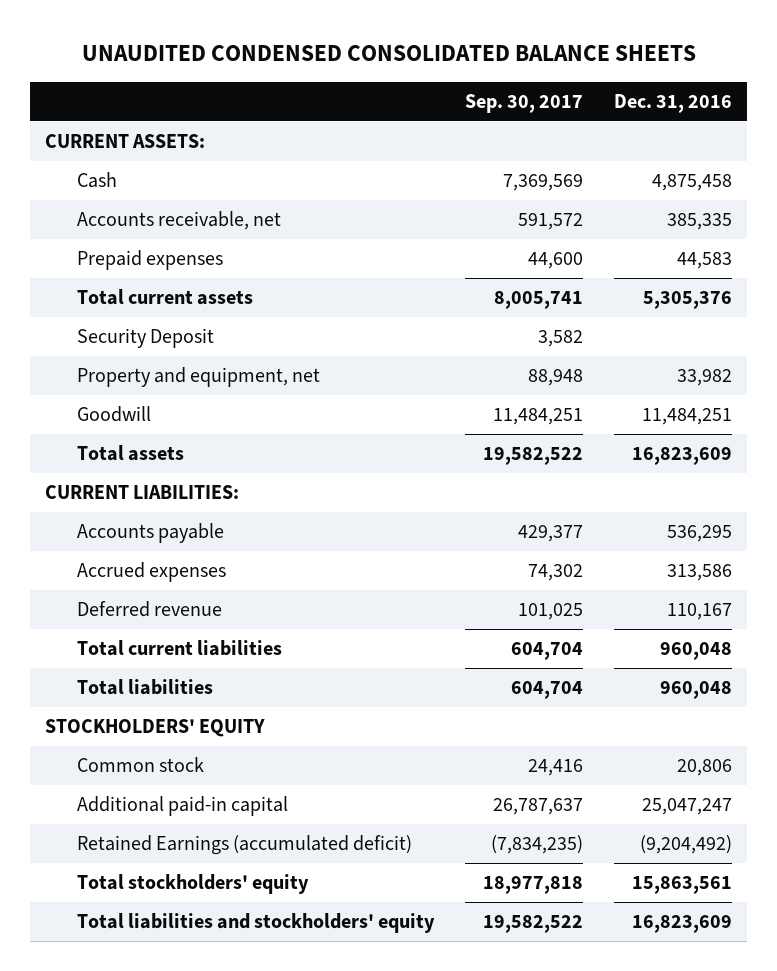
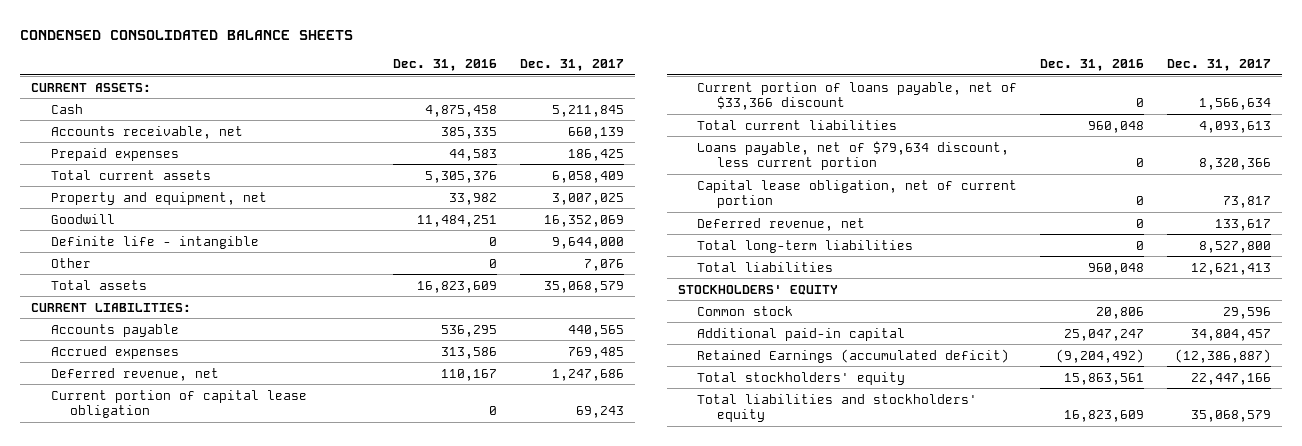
[81,45,696,62] UNAUDITED CONDENSED CONSOLIDATED BALANCE SHEETS -> [19,29,353,40] CONDENSED CONSOLIDATED BALANCE SHEETS
[464,93,583,113] Sep. 30, 2017 -> none
none -> [519,58,624,71] Dec. 31, 2017
[77,328,215,349] Security Deposit -> none
none -> [50,235,259,249] Definite life - intangible
none -> [50,257,91,268] Other
[77,601,223,618] Deferred revenue -> [50,367,219,381] Deferred revenue, net
none -> [50,389,307,419] Current portion of capital lease obligation
none -> [697,81,1018,111] Current portion of loans payable, net of $33,366 discount
none -> [697,140,1010,171] Loans payable, net of $79,634 discount, less current portion
none -> [697,179,1018,209] Capital lease obligation, net of current portion
none -> [697,217,866,231] Deferred revenue, net
none -> [697,239,914,253] Total long-term liabilities

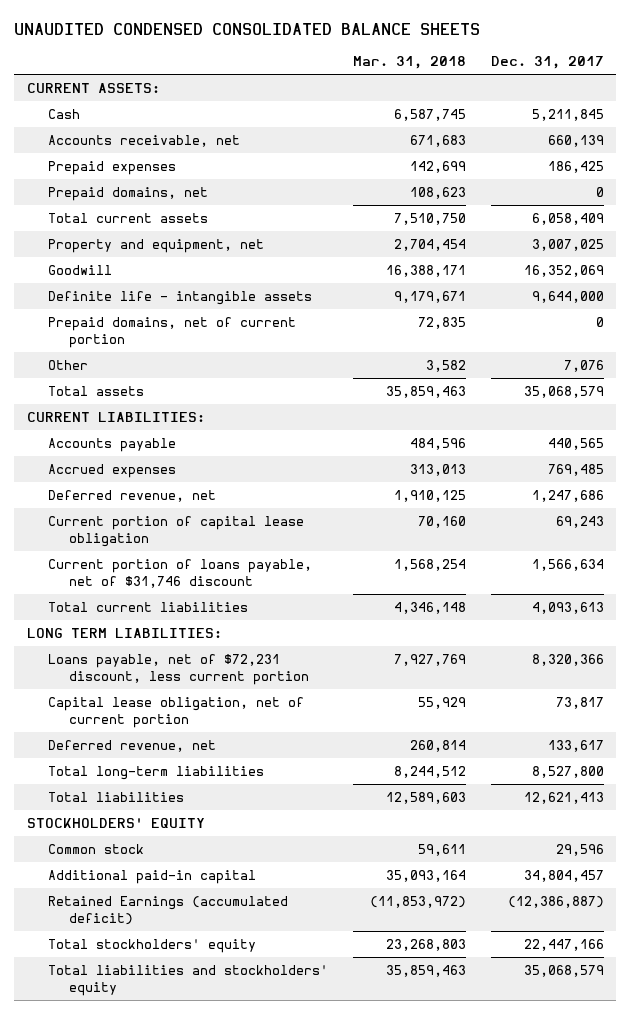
[19,29,353,40] CONDENSED CONSOLIDATED BALANCE SHEETS -> [14,22,481,35] UNAUDITED CONDENSED CONSOLIDATED BALANCE SHEETS
[393,58,498,71] Dec. 31, 2016 -> none
none -> [352,56,466,70] Mar. 31, 2018
none -> [47,187,208,202] Prepaid domains, net
[50,235,259,249] Definite life - intangible -> [47,291,312,306] Definite life - intangible assets
none -> [47,317,296,348] Prepaid domains, net of current portion
[697,81,1018,111] Current portion of loans payable, net of $33,366 discount -> [47,559,312,588] Current portion of loans payable, net of $31,746 discount
none -> [26,628,222,639] LONG TERM LIABILITIES:
[697,140,1010,171] Loans payable, net of $79,634 discount, less current portion -> [47,654,309,685] Loans payable, net of $72,231 discount, less current portion

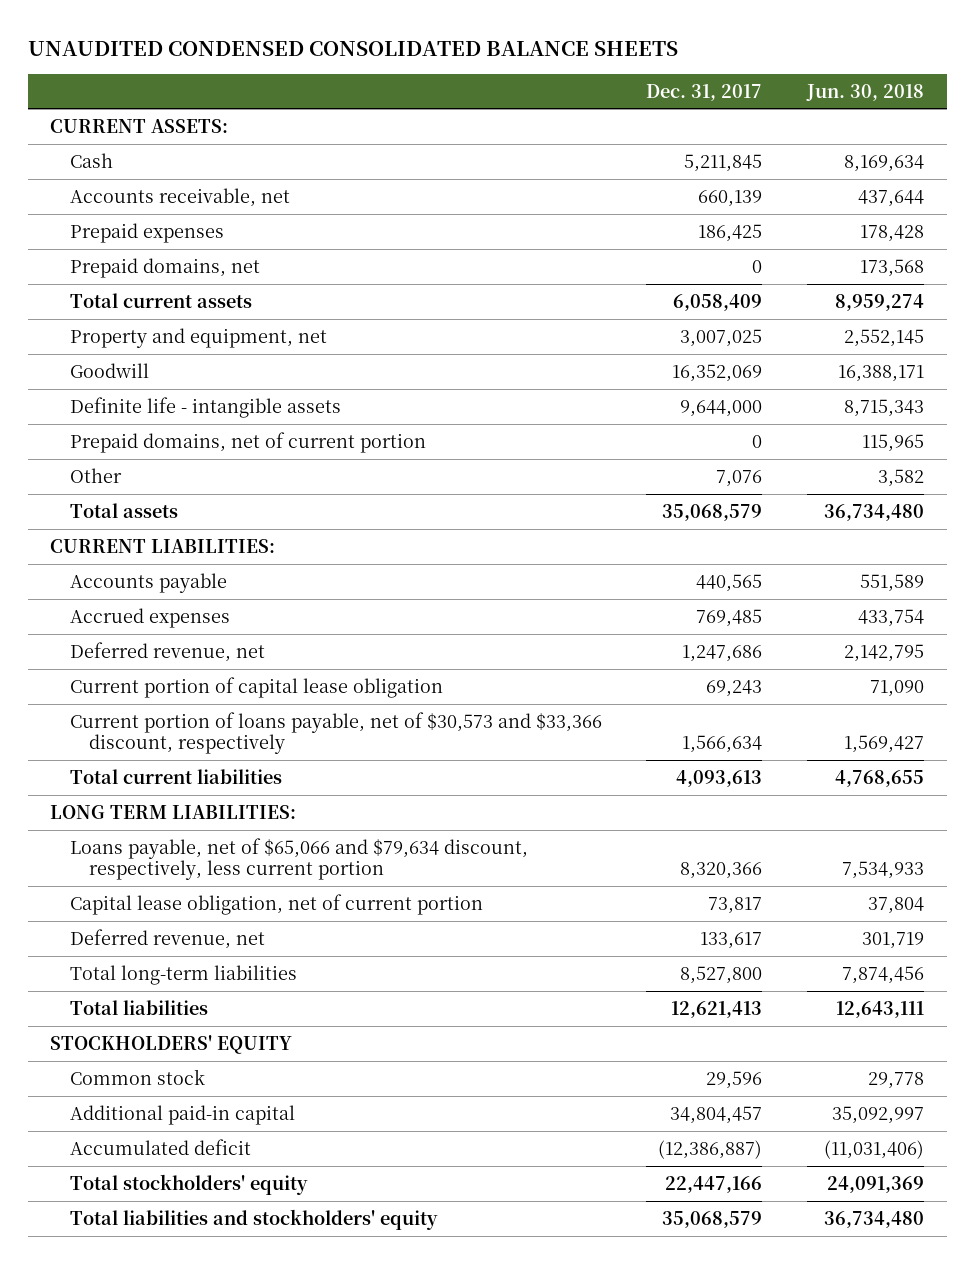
[352,56,466,70] Mar. 31, 2018 -> none
none -> [806,83,925,101] Jun. 30, 2018
[47,559,312,588] Current portion of loans payable, net of $31,746 discount -> [69,711,602,754] Current portion of loans payable, net of $30,573 and $33,366 discount, respectively
[47,654,309,685] Loans payable, net of $72,231 discount, less current portion -> [69,837,528,880] Loans payable, net of $65,066 and $79,634 discount, respectively, less current portion
[47,896,288,925] Retained Earnings (accumulated deficit) -> [69,1138,251,1155] Accumulated deficit

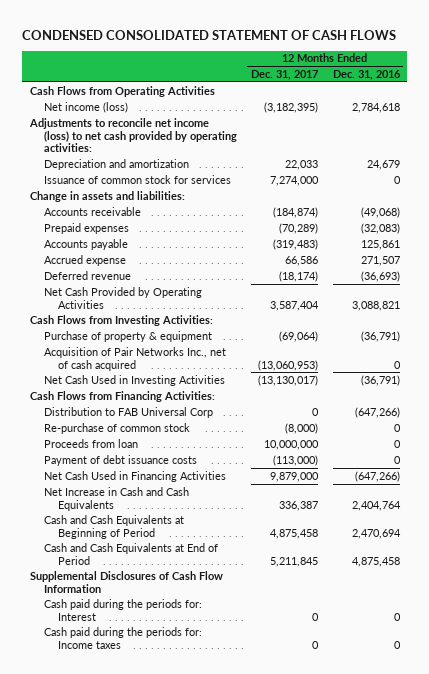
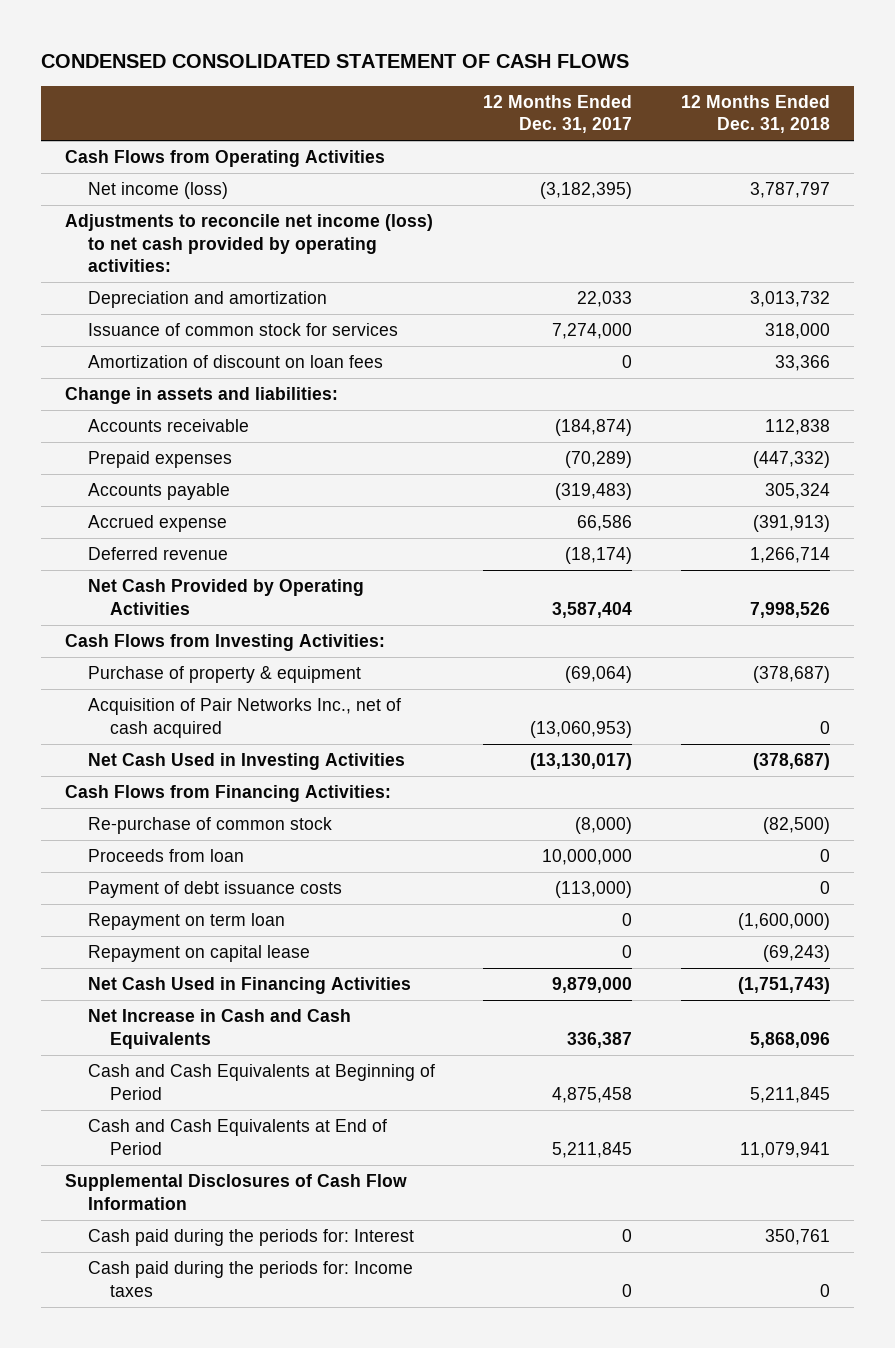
[332,70,401,81] Dec. 31, 2016 -> none
none -> [681,94,831,134] 12 Months Ended Dec. 31, 2018
none -> [87,355,383,369] Amortization of discount on loan fees
[43,406,213,418] Distribution to FAB Universal Corp -> none
none -> [87,913,285,931] Repayment on term loan
none -> [87,945,310,963] Repayment on capital lease

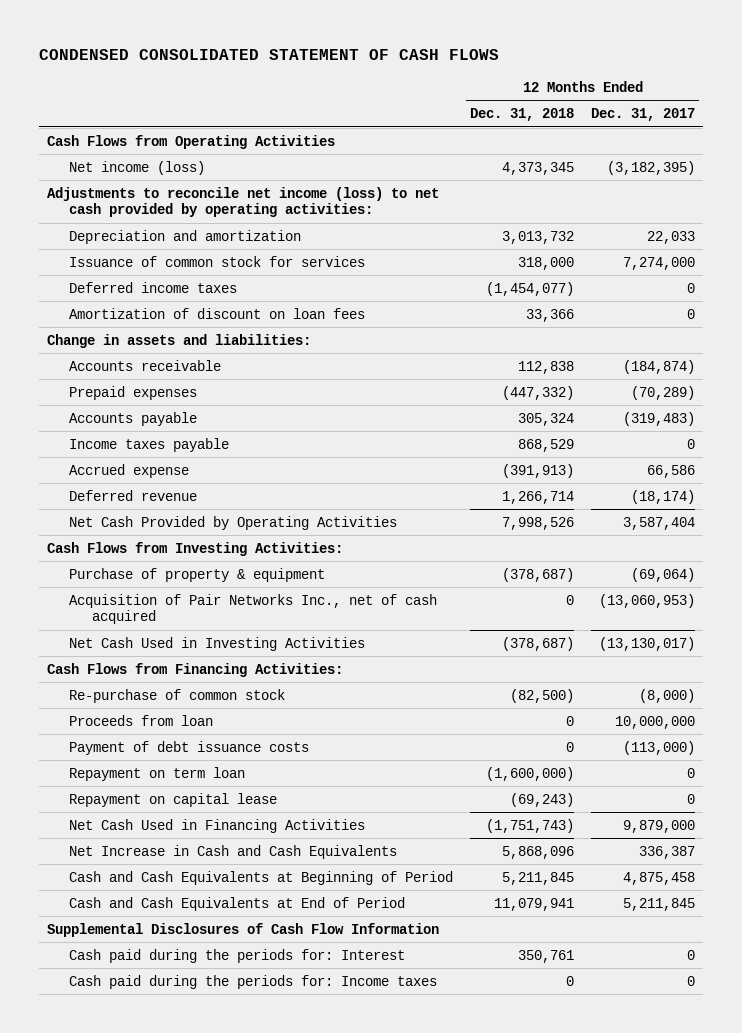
[750,182,831,199] 3,787,797 -> [502,161,575,175] 4,373,345
none -> [69,281,238,293] Deferred income taxes
none -> [69,437,230,452] Income taxes payable

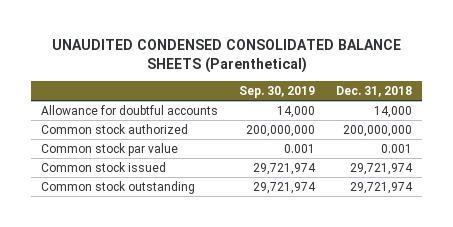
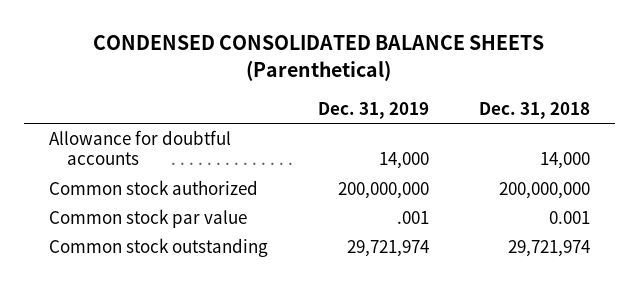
[51,38,401,73] UNAUDITED CONDENSED CONSOLIDATED BALANCE SHEETS (Parenthetical) -> [93,35,545,81] CONDENSED CONSOLIDATED BALANCE SHEETS (Parenthetical)
[239,85,316,98] Sep. 30, 2019 -> none
none -> [317,102,429,120] Dec. 31, 2019
[41,161,167,172] Common stock issued -> none

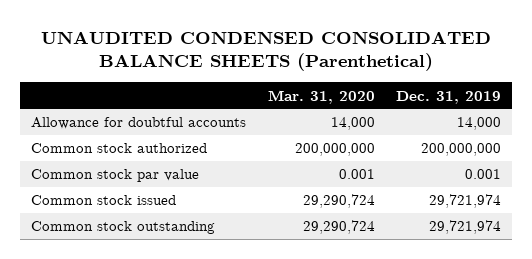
[93,35,545,81] CONDENSED CONSOLIDATED BALANCE SHEETS (Parenthetical) -> [41,30,492,72] UNAUDITED CONDENSED CONSOLIDATED BALANCE SHEETS (Parenthetical)
[478,102,590,120] Dec. 31, 2018 -> none
none -> [267,89,375,104] Mar. 31, 2020
[396,211,429,225] .001 -> [465,169,502,180] 0.001
none -> [31,195,177,206] Common stock issued

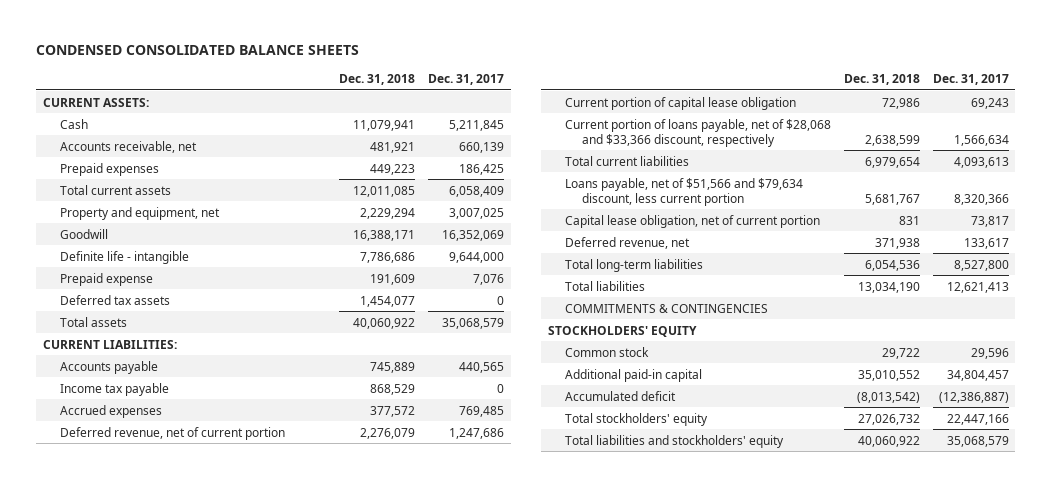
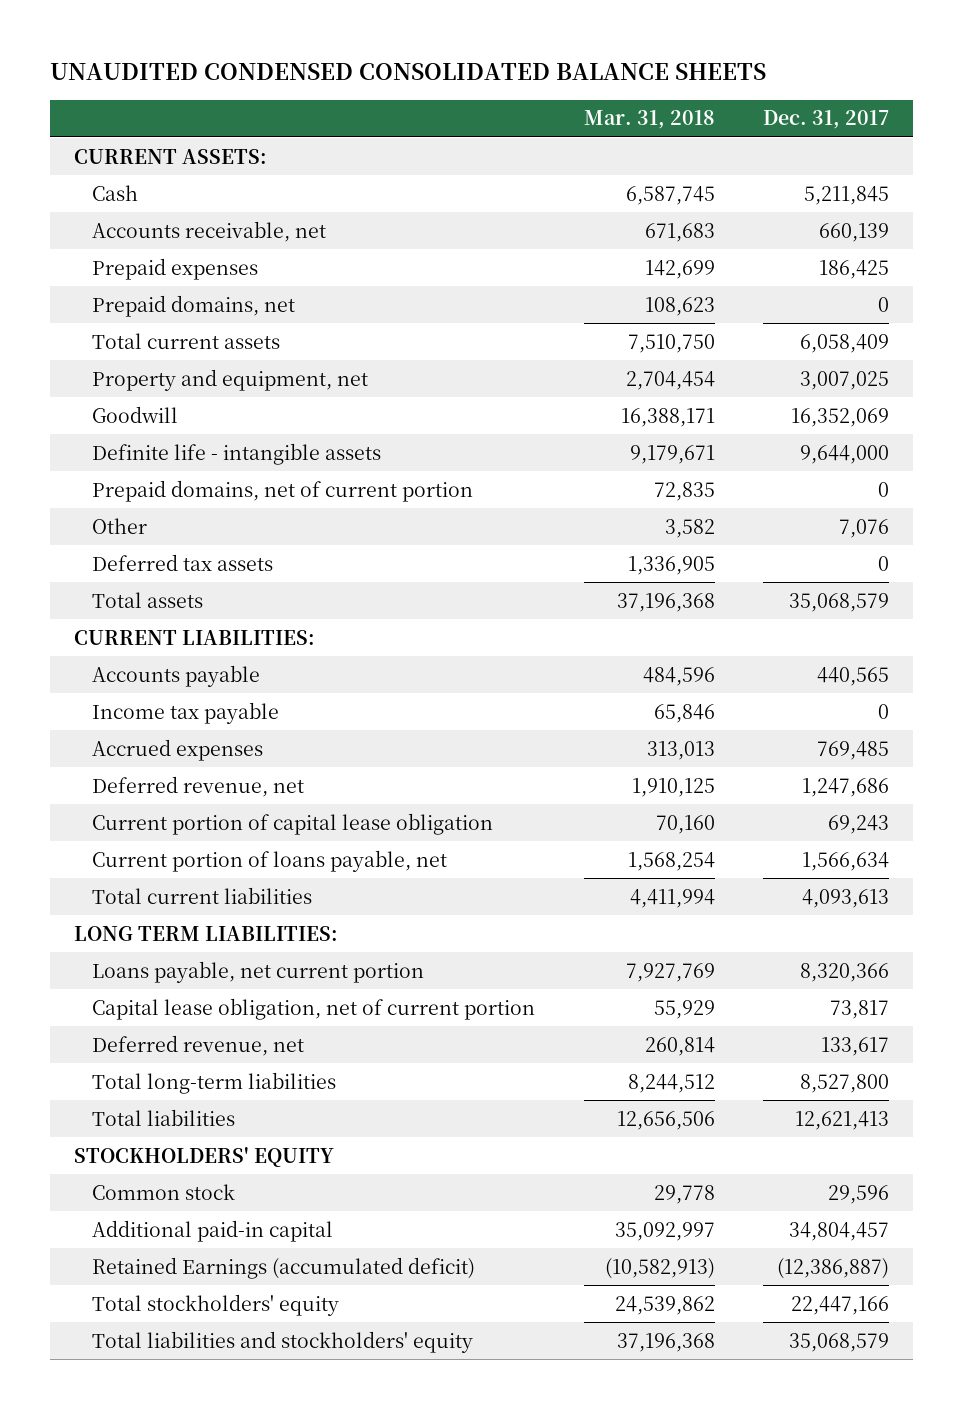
[36,45,360,56] CONDENSED CONSOLIDATED BALANCE SHEETS -> [49,63,766,81] UNAUDITED CONDENSED CONSOLIDATED BALANCE SHEETS
[339,73,416,85] Dec. 31, 2018 -> none
none -> [583,110,715,130] Mar. 31, 2018
none -> [92,294,296,317] Prepaid domains, net
[60,250,190,264] Definite life - intangible -> [92,442,382,465] Definite life - intangible assets
none -> [92,479,474,502] Prepaid domains, net of current portion
[60,272,154,286] Prepaid expense -> [92,517,148,534] Other
[60,426,286,440] Deferred revenue, net of current portion -> [92,775,305,797] Deferred revenue, net
[564,118,831,147] Current portion of loans payable, net of $28,068 and $33,366 discount, respectively -> [92,849,448,872] Current portion of loans payable, net
none -> [73,925,338,941] LONG TERM LIABILITIES:
[564,177,803,206] Loans payable, net of $51,566 and $79,634 discount, less current portion -> [92,960,425,983] Loans payable, net current portion
[564,303,768,313] COMMITMENTS & CONTINGENCIES -> none
[564,390,676,401] Accumulated deficit -> [92,1256,476,1279] Retained Earnings (accumulated deficit)

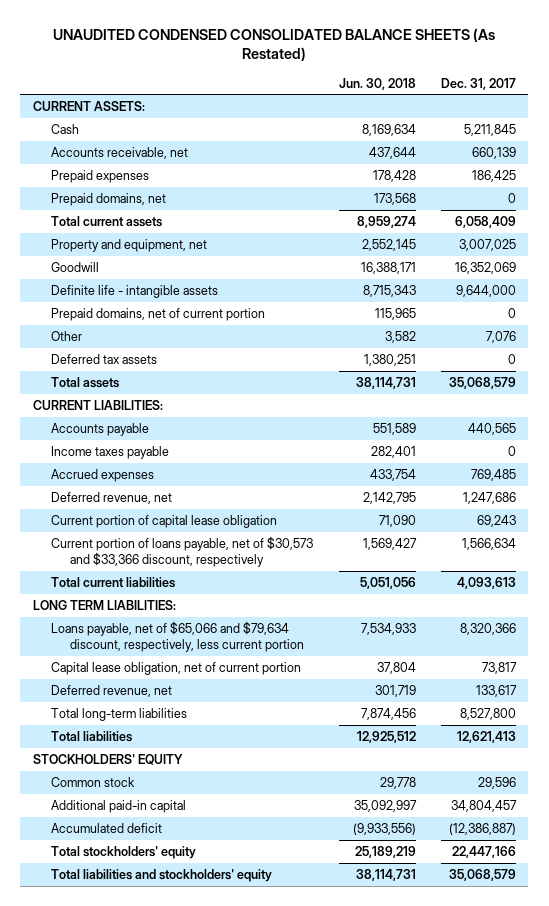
[49,63,766,81] UNAUDITED CONDENSED CONSOLIDATED BALANCE SHEETS -> [53,27,496,62] UNAUDITED CONDENSED CONSOLIDATED BALANCE SHEETS (As Restated)
[583,110,715,130] Mar. 31, 2018 -> none
none -> [338,77,416,90] Jun. 30, 2018
[92,701,280,724] Income tax payable -> [51,445,170,459] Income taxes payable
[92,849,448,872] Current portion of loans payable, net -> [51,535,314,567] Current portion of loans payable, net of $30,573 and $33,366 discount, respectively
[92,960,425,983] Loans payable, net current portion -> [51,620,304,652] Loans payable, net of $65,066 and $79,634 discount, respectively, less current portion
[92,1256,476,1279] Retained Earnings (accumulated deficit) -> [51,822,163,833] Accumulated deficit

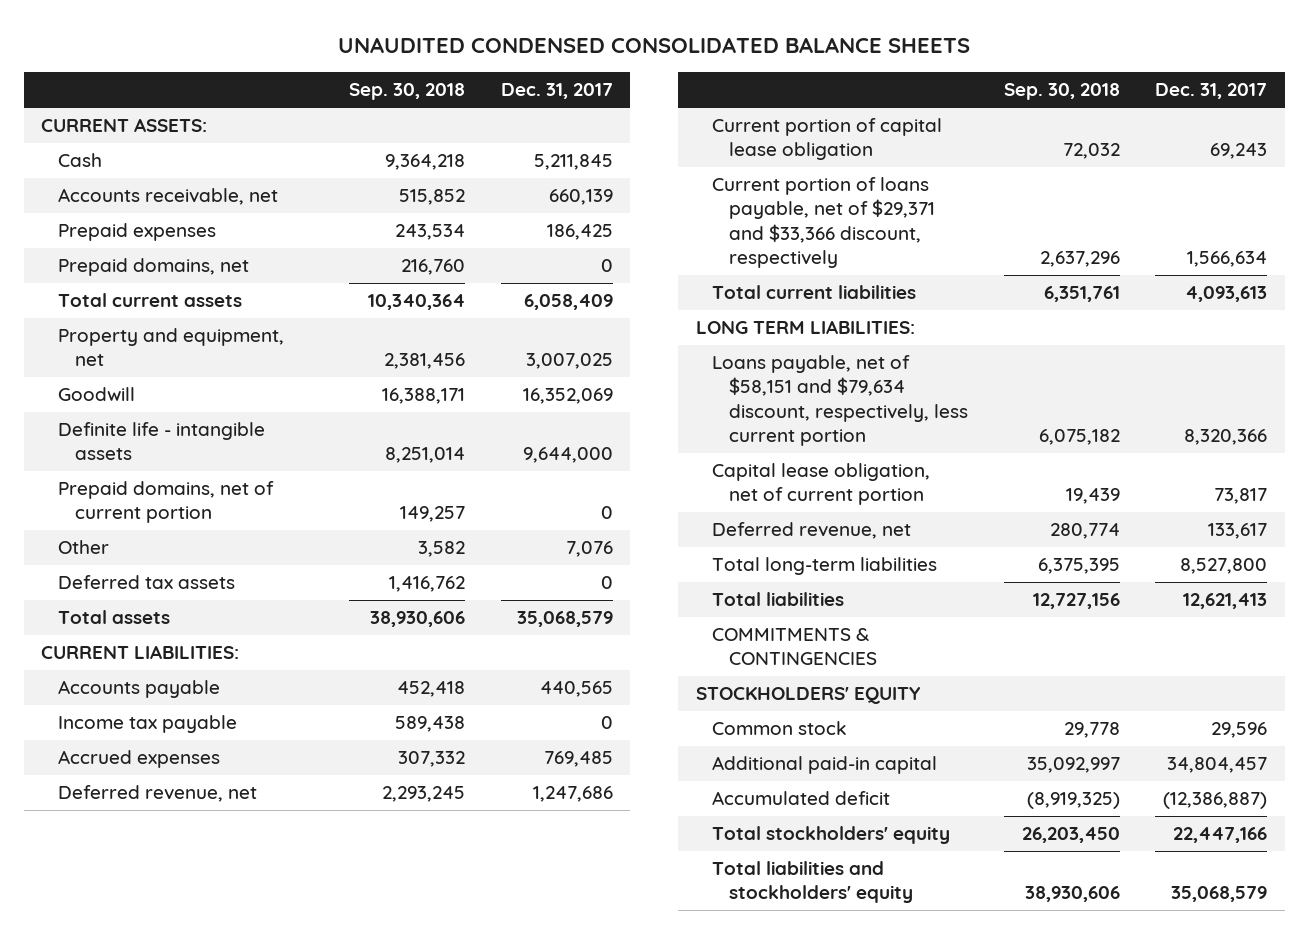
[53,27,496,62] UNAUDITED CONDENSED CONSOLIDATED BALANCE SHEETS (As Restated) -> [338,37,971,54] UNAUDITED CONDENSED CONSOLIDATED BALANCE SHEETS
[338,77,416,90] Jun. 30, 2018 -> none
none -> [349,83,466,101] Sep. 30, 2018
[51,445,170,459] Income taxes payable -> [58,715,238,734] Income tax payable
[51,535,314,567] Current portion of loans payable, net of $30,573 and $33,366 discount, respectively -> [712,177,936,268] Current portion of loans payable, net of $29,371 and $33,366 discount, respectively
[51,620,304,652] Loans payable, net of $65,066 and $79,634 discount, respectively, less current portion -> [712,355,969,446] Loans payable, net of $58,151 and $79,634 discount, respectively, less current portion
none -> [712,628,878,666] COMMITMENTS & CONTINGENCIES

